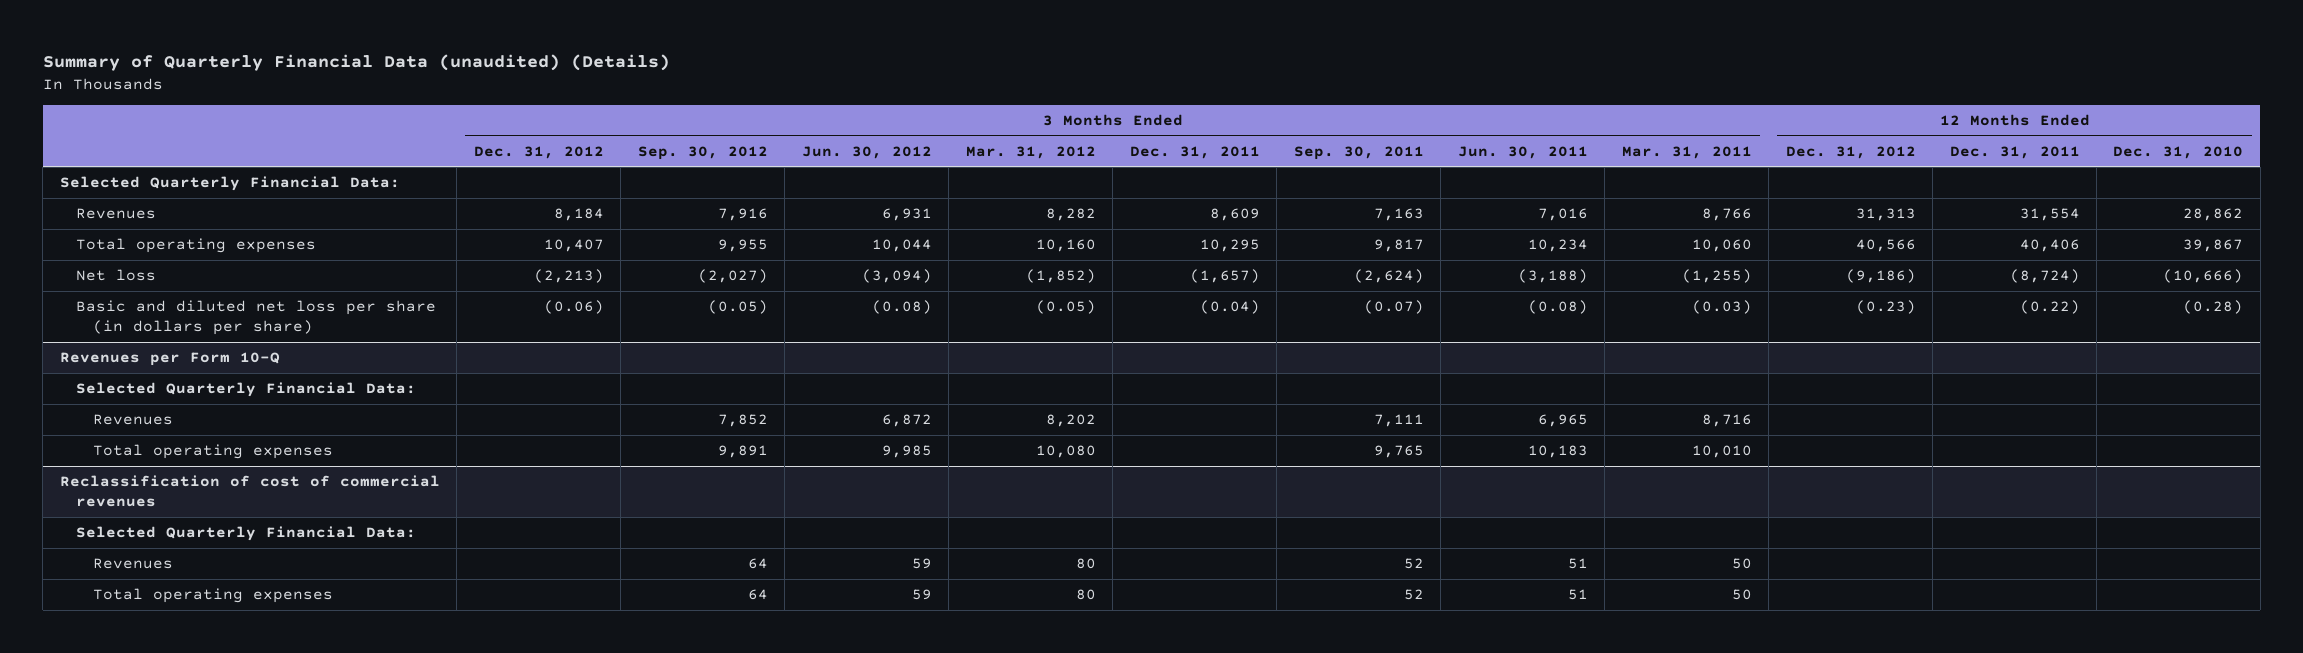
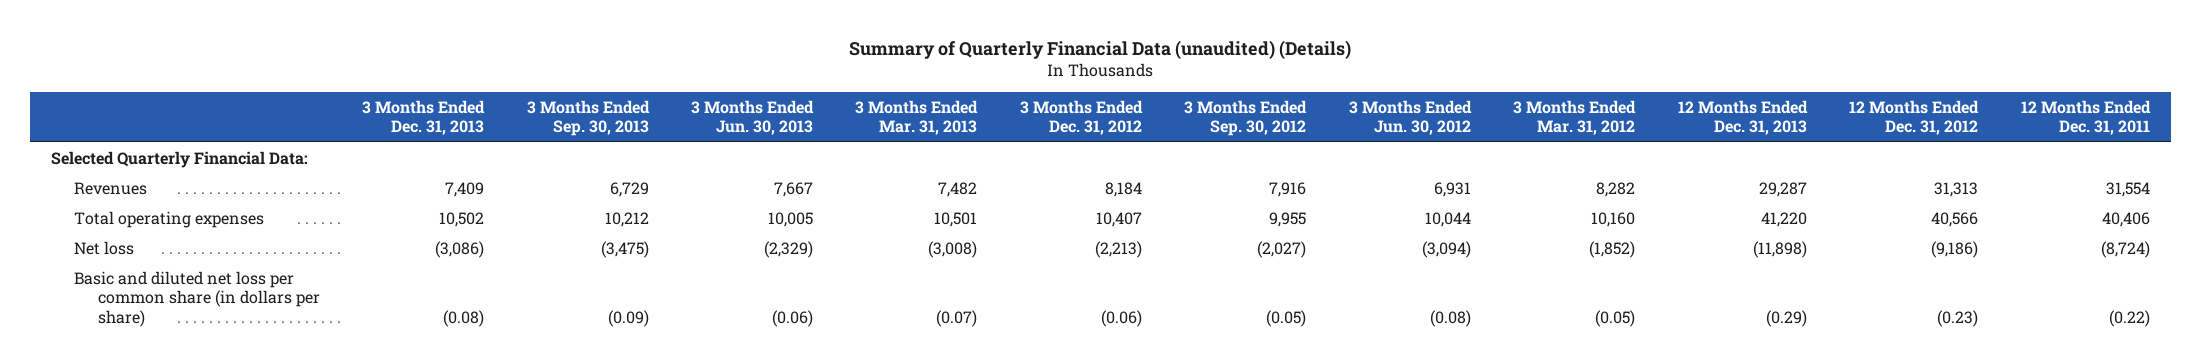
[1129,145,1260,159] Dec. 31, 2011 -> none
[1293,145,1424,160] Sep. 30, 2011 -> none
[1457,145,1588,159] Jun. 30, 2011 -> none
[1621,145,1752,159] Mar. 31, 2011 -> none
[2113,145,2244,159] Dec. 31, 2010 -> none
none -> [362,99,486,136] 3 Months Ended Dec. 31, 2013
none -> [526,99,650,137] 3 Months Ended Sep. 30, 2013
none -> [691,99,815,136] 3 Months Ended Jun. 30, 2013
none -> [855,99,979,136] 3 Months Ended Mar. 31, 2013
none -> [1677,99,1808,136] 12 Months Ended Dec. 31, 2013
[59,351,280,366] Revenues per Form 10-Q -> none
[76,381,417,397] Selected Quarterly Financial Data: -> none
[92,413,173,425] Revenues -> none
[92,443,333,459] Total operating expenses -> none
[59,474,440,508] Reclassification of cost of commercial revenues -> none
[76,525,417,541] Selected Quarterly Financial Data: -> none
[92,557,173,569] Revenues -> none
[92,587,333,603] Total operating expenses -> none
[76,299,437,336] Basic and diluted net loss per share (in dollars per share) -> [74,270,320,327] Basic and diluted net loss per common share (in dollars per share)

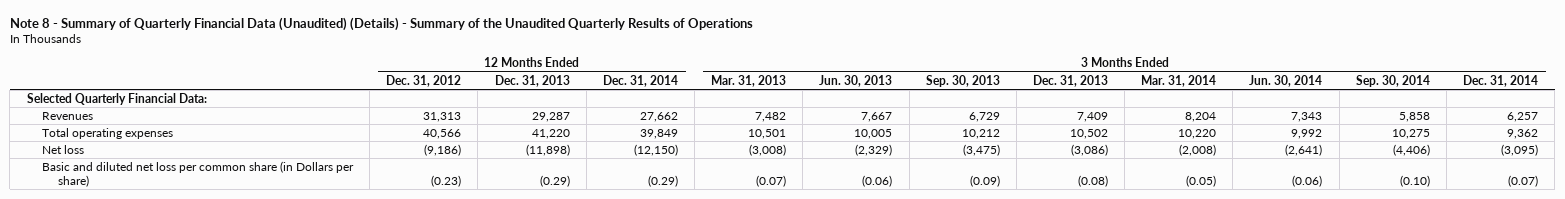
[849,39,1352,59] Summary of Quarterly Financial Data (unaudited) (Details) -> [9,16,753,31] Note 8 - Summary of Quarterly Financial Data (Unaudited) (Details) - Summary of the Unaudited Quarterly Results of Operations
[1019,99,1143,136] 3 Months Ended Dec. 31, 2012 -> none
[1184,99,1308,137] 3 Months Ended Sep. 30, 2012 -> none
[1348,99,1472,136] 3 Months Ended Jun. 30, 2012 -> none
[1513,99,1637,136] 3 Months Ended Mar. 31, 2012 -> none
[2020,99,2151,136] 12 Months Ended Dec. 31, 2011 -> none
none -> [602,74,678,87] Dec. 31, 2014
none -> [1141,74,1217,87] Mar. 31, 2014
none -> [1249,74,1323,87] Jun. 30, 2014
none -> [1355,74,1430,87] Sep. 30, 2014
none -> [1463,74,1539,87] Dec. 31, 2014
[74,270,320,327] Basic and diluted net loss per common share (in dollars per share) -> [42,160,355,187] Basic and diluted net loss per common share (in Dollars per share)

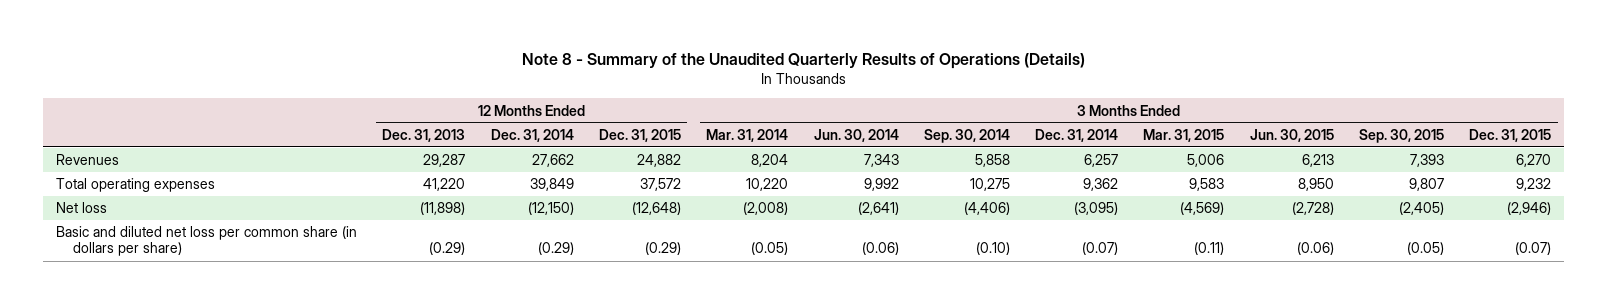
[9,16,753,31] Note 8 - Summary of Quarterly Financial Data (Unaudited) (Details) - Summary of the Unaudited Quarterly Results of Operations -> [521,53,1085,70] Note 8 - Summary of the Unaudited Quarterly Results of Operations (Details)
[386,74,462,87] Dec. 31, 2012 -> none
[711,74,787,87] Mar. 31, 2013 -> none
[819,74,893,87] Jun. 30, 2013 -> none
[925,74,1000,87] Sep. 30, 2013 -> none
[1032,74,1108,87] Dec. 31, 2013 -> none
none -> [598,128,681,142] Dec. 31, 2015
none -> [1143,128,1225,142] Mar. 31, 2015
none -> [1249,128,1334,142] Jun. 30, 2015
none -> [1358,128,1444,143] Sep. 30, 2015
none -> [1469,128,1552,142] Dec. 31, 2015
[26,92,207,105] Selected Quarterly Financial Data: -> none
[42,160,355,187] Basic and diluted net loss per common share (in Dollars per share) -> [56,226,358,257] Basic and diluted net loss per common share (in dollars per share)

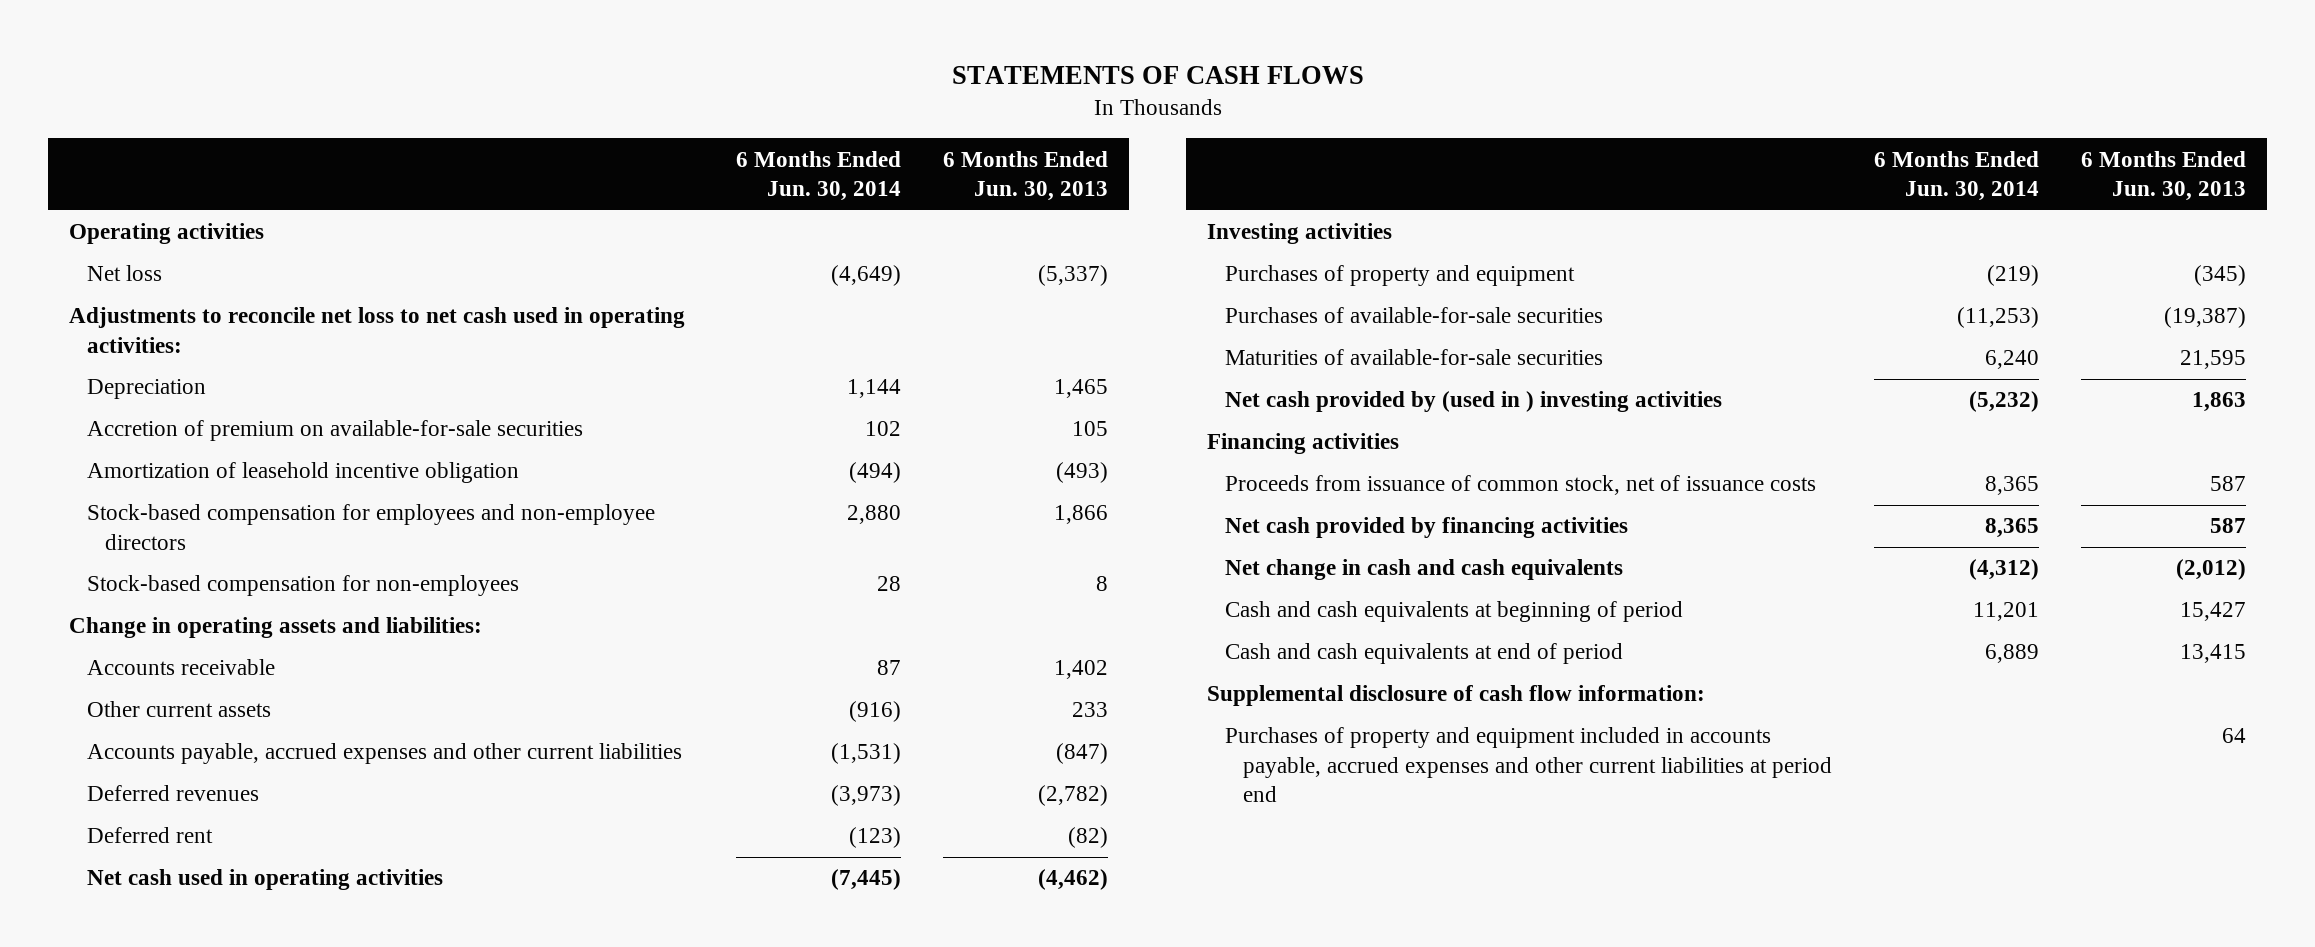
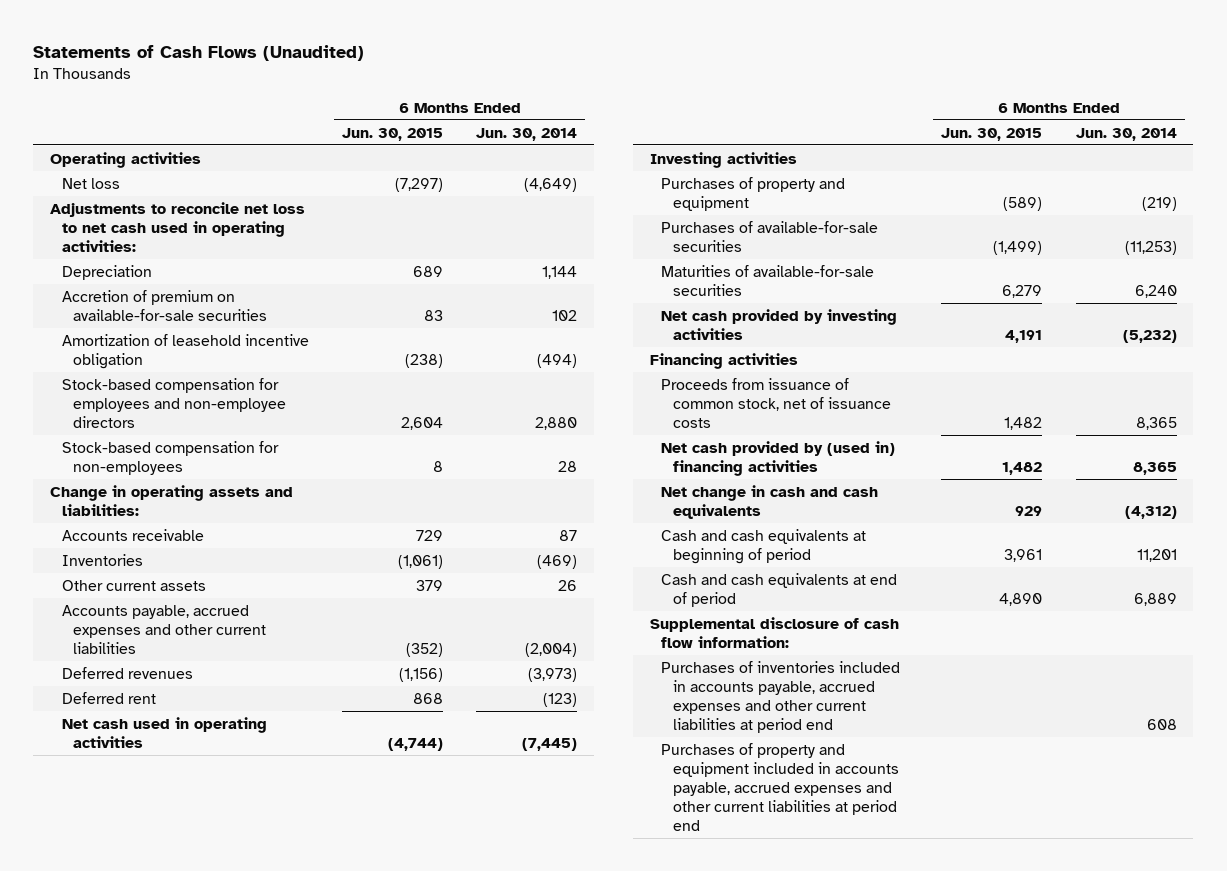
[951,66,1364,85] STATEMENTS OF CASH FLOWS -> [33,44,365,61] Statements of Cash Flows (Unaudited)
[942,150,1108,202] 6 Months Ended Jun. 30, 2013 -> none
none -> [341,127,443,141] Jun. 30, 2015
none -> [61,553,143,566] Inventories
[849,701,902,723] (916) -> [558,579,578,591] 26
[831,743,902,765] (1,531) -> [525,642,578,657] (2,004)
[1225,391,1723,413] Net cash provided by (used in ) investing activities -> [661,308,898,340] Net cash provided by investing activities
[1225,517,1629,539] Net cash provided by financing activities -> [661,440,896,476] Net cash provided by (used in) financing activities
none -> [661,660,901,733] Purchases of inventories included in accounts payable, accrued expenses and other current liabilities at period end

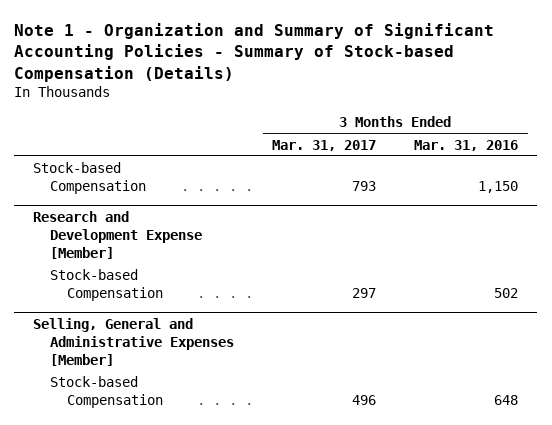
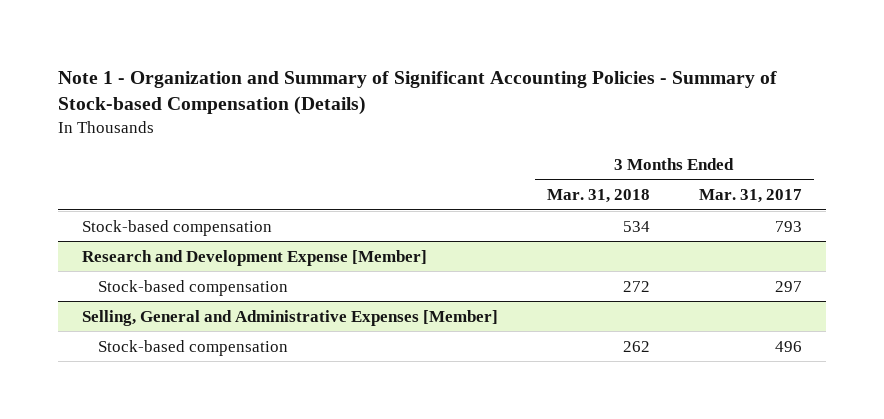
[414,139,519,151] Mar. 31, 2016 -> none
none -> [546,189,650,204] Mar. 31, 2018
[33,162,146,195] Stock-based Compensation -> [82,219,273,236] Stock-based compensation
[49,269,163,302] Stock-based Compensation -> [97,279,288,296] Stock-based compensation
[49,376,163,409] Stock-based Compensation -> [97,339,288,356] Stock-based compensation

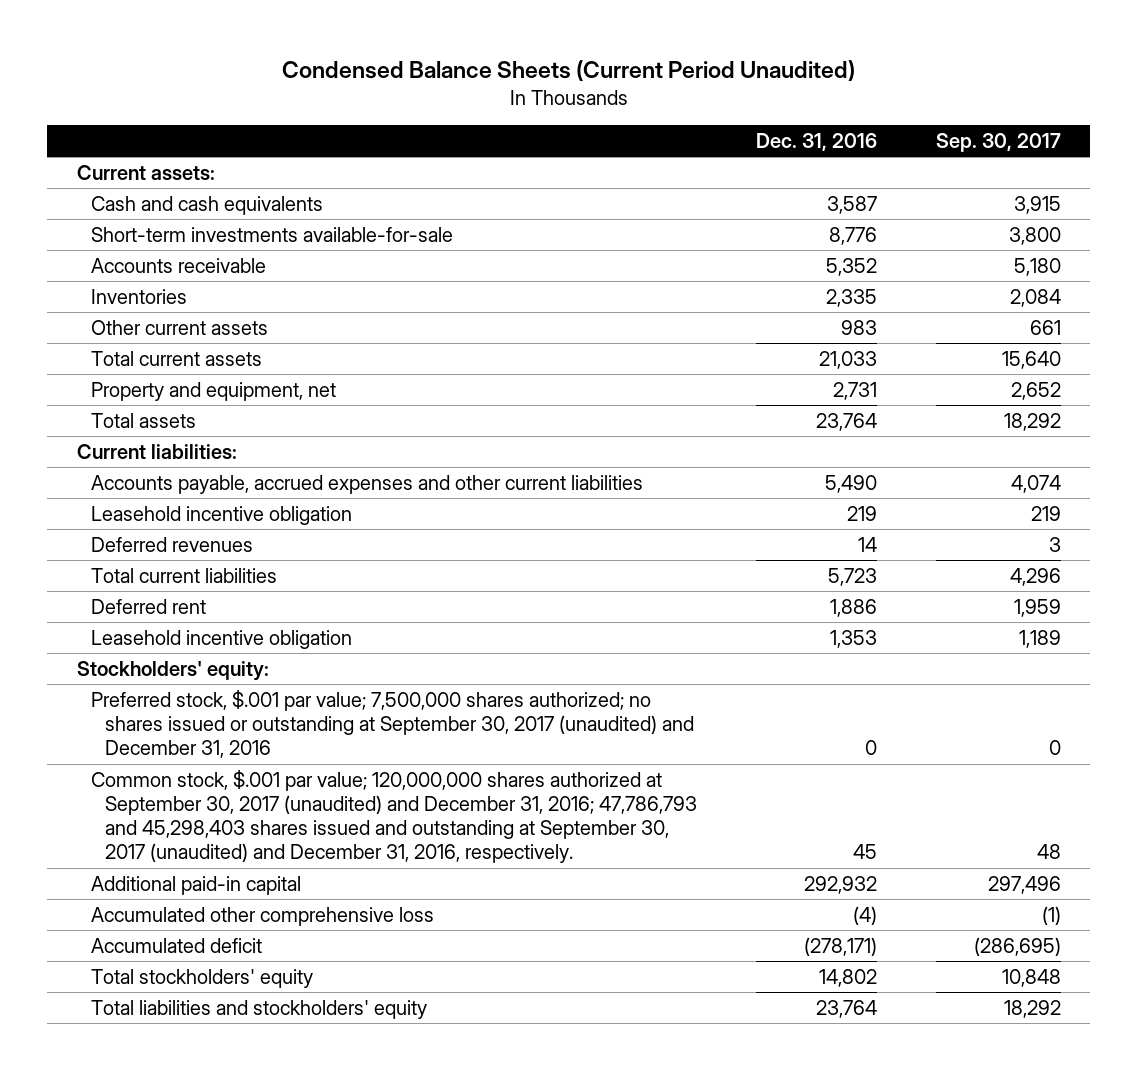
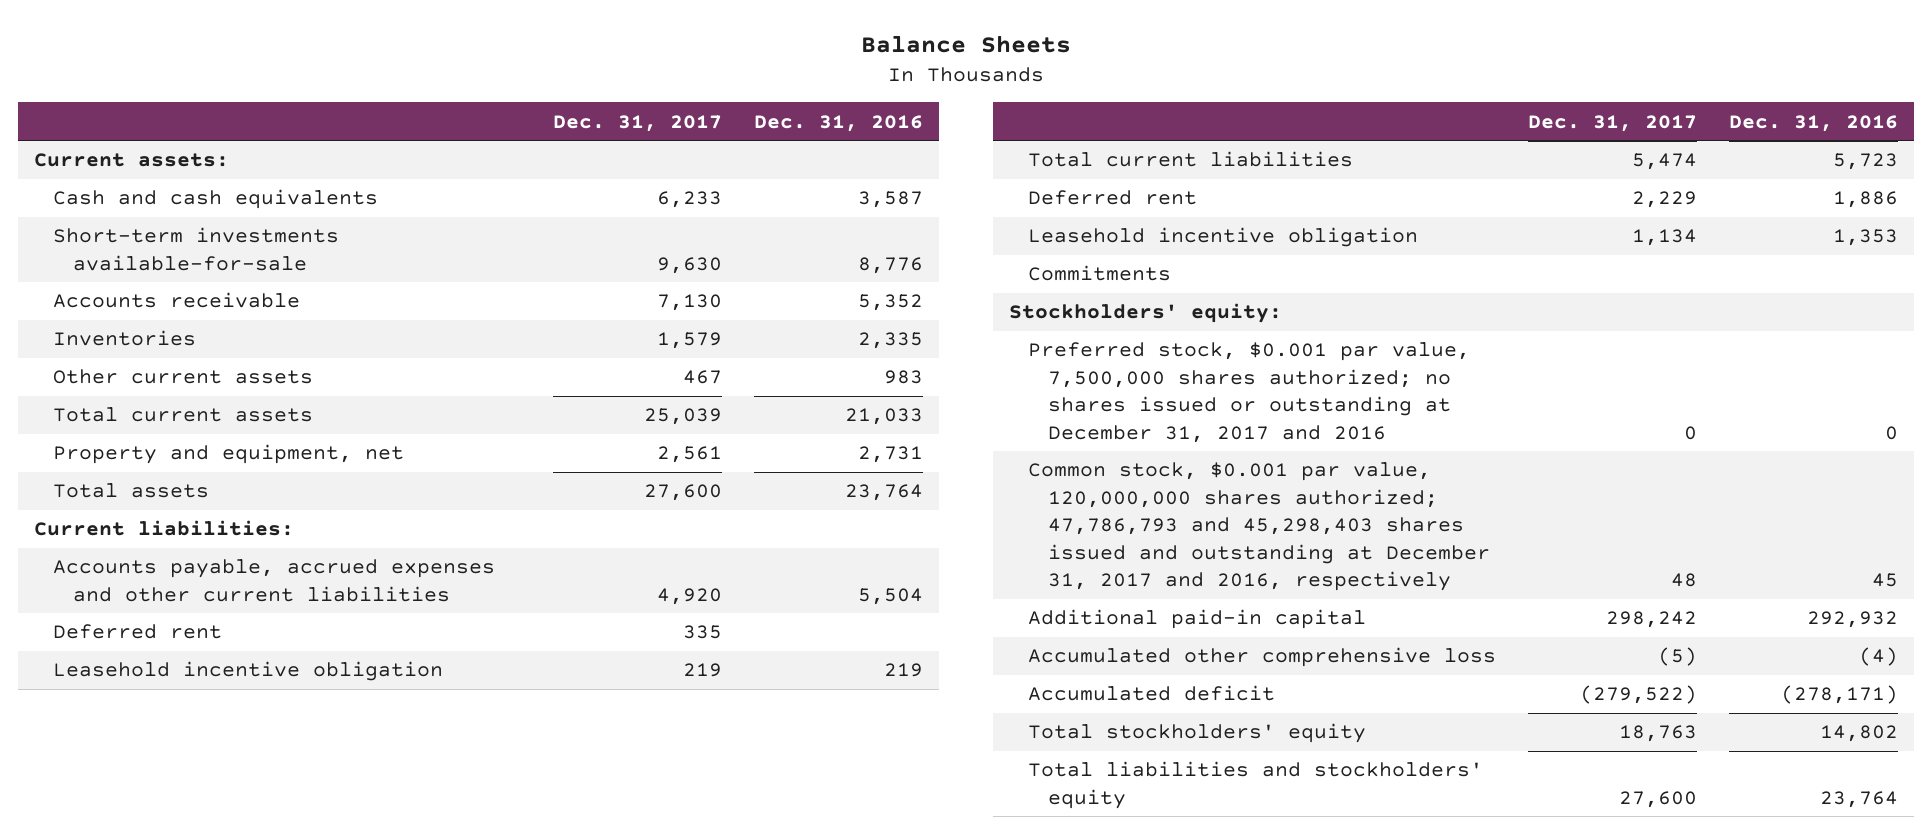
[281,60,855,82] Condensed Balance Sheets (Current Period Unaudited) -> [860,34,1071,53] Balance Sheets
[935,132,1061,152] Sep. 30, 2017 -> none
none -> [553,114,723,132] Dec. 31, 2017
[824,474,877,493] 5,490 -> [857,587,923,605] 5,504
none -> [53,624,223,640] Deferred rent
[90,536,253,552] Deferred revenues -> none
none -> [1028,265,1172,282] Commitments
[90,689,695,759] Preferred stock, $.001 par value; 7,500,000 shares authorized; no shares issued or outstanding at September 30, 2017 (unaudited) and December 31, 2016 -> [1028,342,1471,443] Preferred stock, $0.001 par value, 7,500,000 shares authorized; no shares issued or outstanding at December 31, 2017 and 2016
[90,769,698,864] Common stock, $.001 par value; 120,000,000 shares authorized at September 30, 2017 (unaudited) and December 31, 2016; 47,786,793 and 45,298,403 shares issued and outstanding at September 30, 2017 (unaudited) and December 31, 2016, respectively. -> [1028,462,1490,592] Common stock, $0.001 par value, 120,000,000 shares authorized; 47,786,793 and 45,298,403 shares issued and outstanding at December 31, 2017 and 2016, respectively

